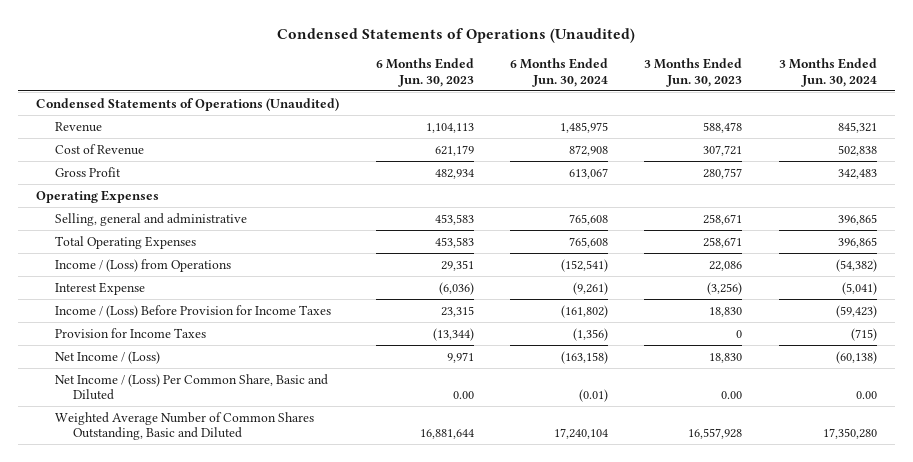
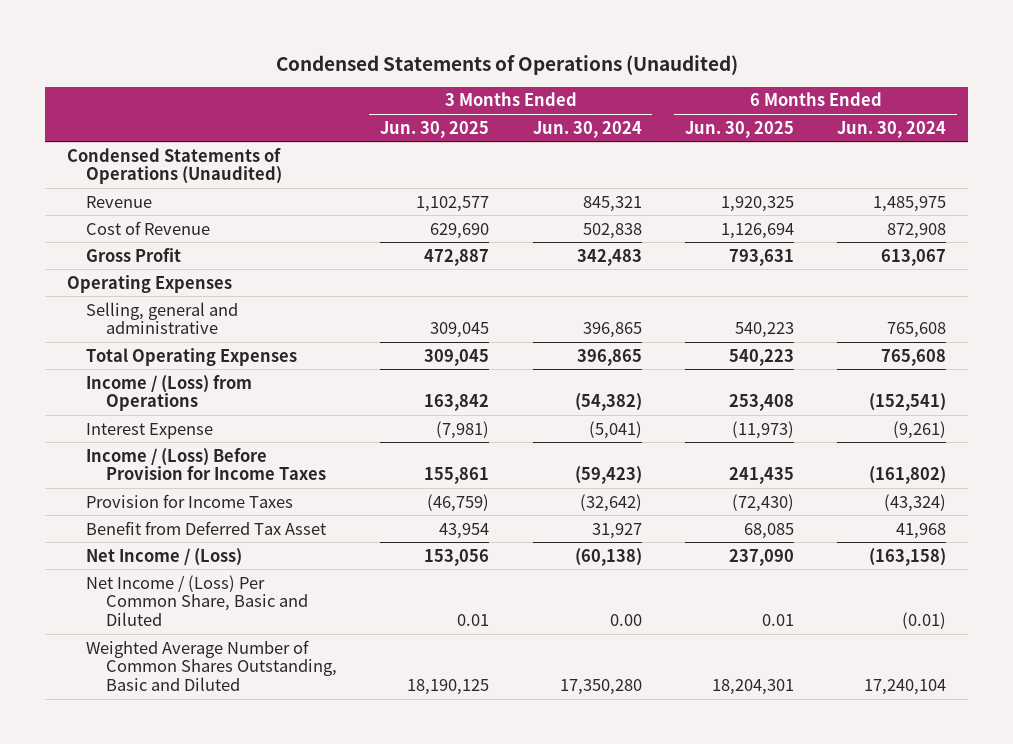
[375,58,474,87] 6 Months Ended Jun. 30, 2023 -> none
[644,58,743,87] 3 Months Ended Jun. 30, 2023 -> none
none -> [380,120,490,138] Jun. 30, 2025
none -> [684,120,794,138] Jun. 30, 2025
[572,327,608,341] (1,356) -> [884,493,947,512] (43,324)
[850,327,877,341] (715) -> [579,493,642,512] (32,642)
none -> [86,520,327,535] Benefit from Deferred Tax Asset

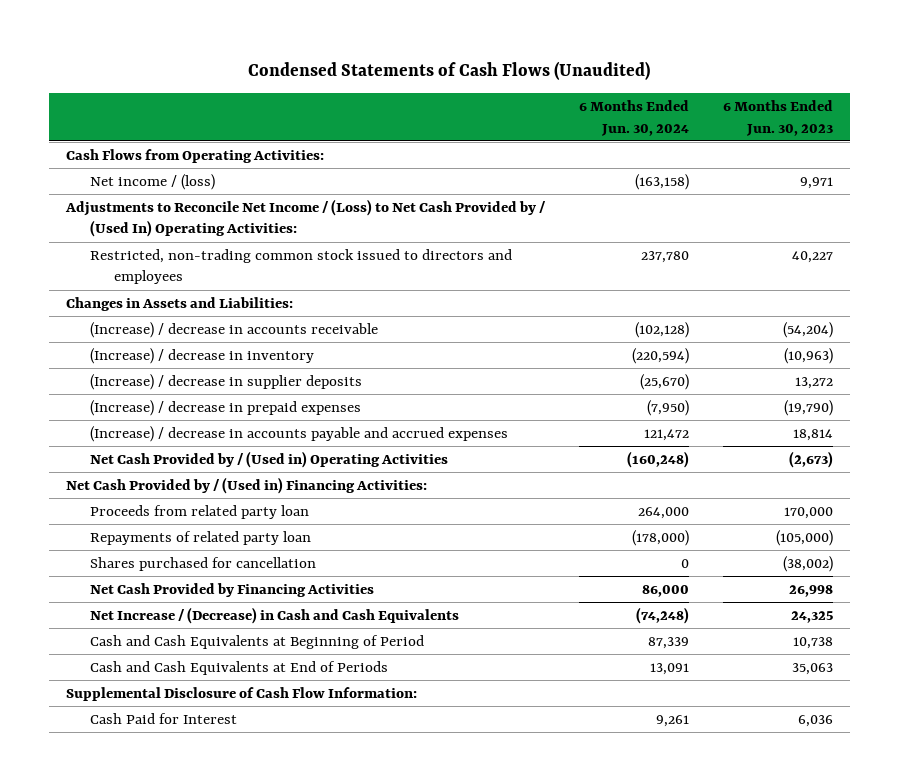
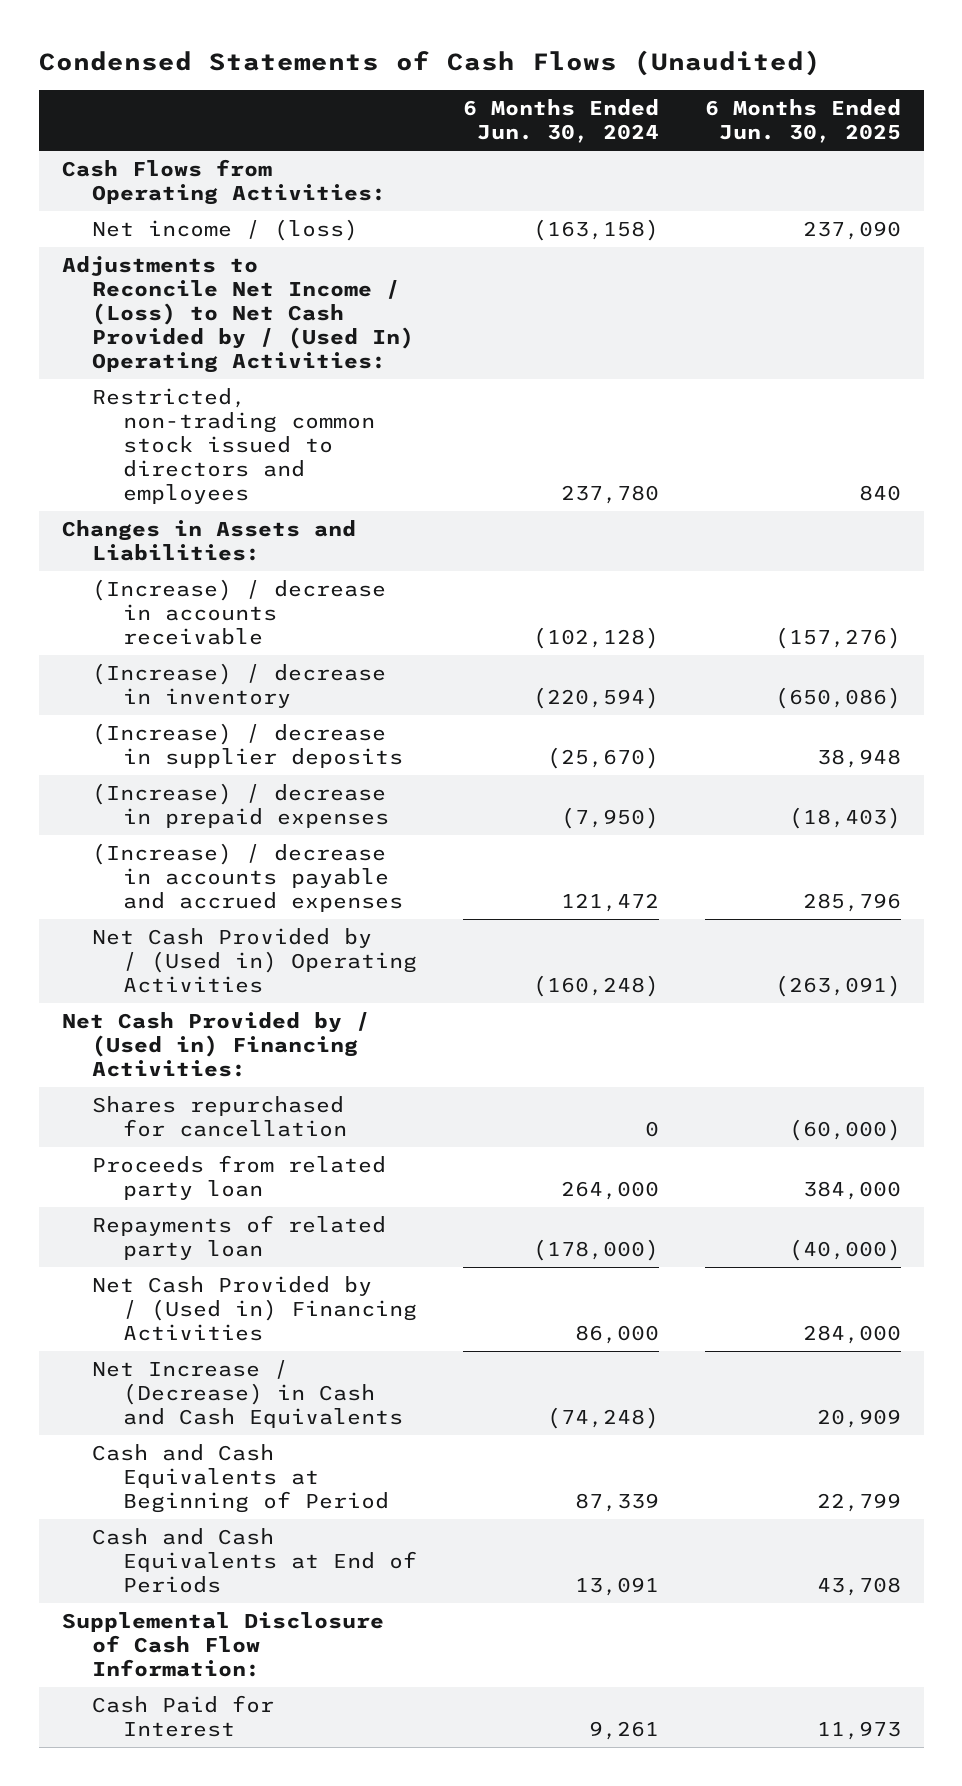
[722,100,833,136] 6 Months Ended Jun. 30, 2023 -> none
none -> [704,99,901,144] 6 Months Ended Jun. 30, 2025
none -> [92,1096,347,1138] Shares repurchased for cancellation
[90,557,317,572] Shares purchased for cancellation -> none
[90,583,375,598] Net Cash Provided by Financing Activities -> [92,1276,417,1342] Net Cash Provided by / (Used in) Financing Activities

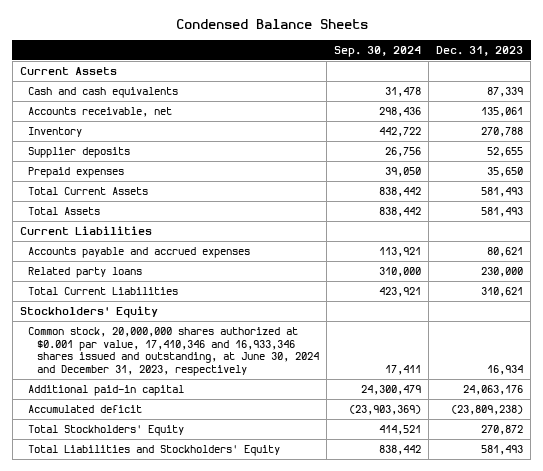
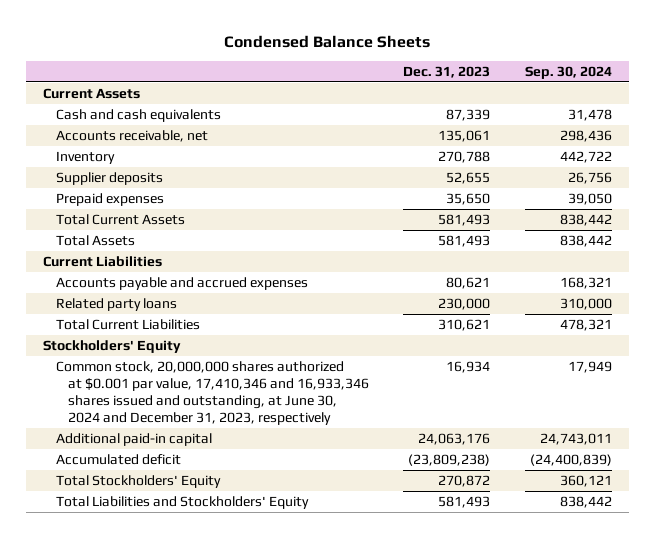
[379,247,422,258] 113,921 -> [559,276,612,289] 168,321
[379,287,422,298] 423,921 -> [559,318,612,331] 478,321
[385,364,422,375] 17,411 -> [567,360,612,373] 17,949
[361,385,422,396] 24,300,479 -> [539,432,612,445] 24,743,011
[349,405,422,416] (23,903,369) -> [529,453,612,466] (24,400,839)
[379,425,422,436] 414,521 -> [559,474,612,487] 360,121

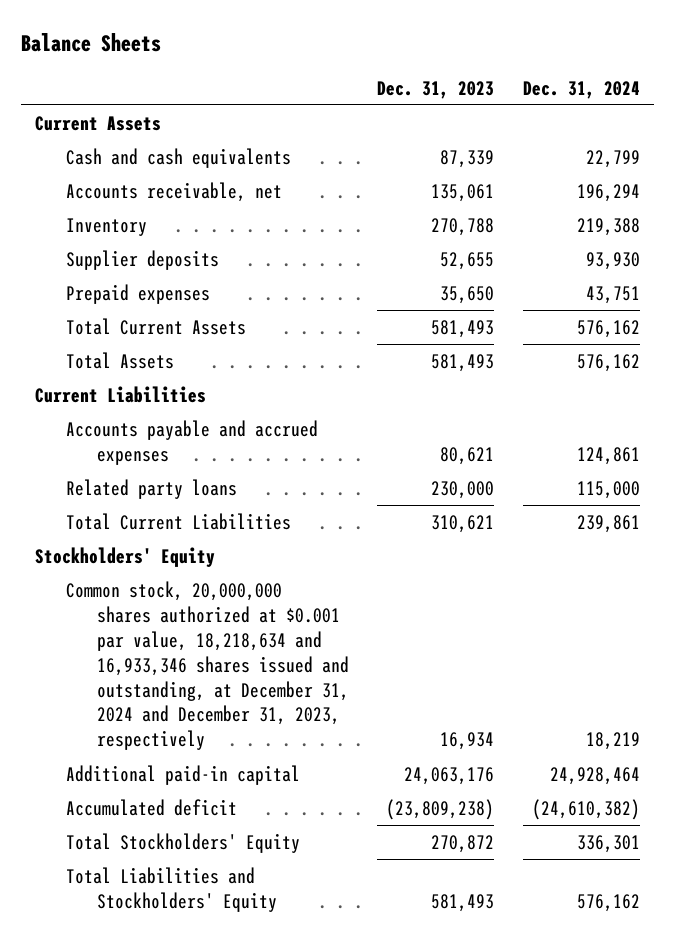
[224,35,431,49] Condensed Balance Sheets -> [20,32,161,52] Balance Sheets
[524,66,612,80] Sep. 30, 2024 -> none
none -> [522,80,640,99] Dec. 31, 2024
[55,360,370,426] Common stock, 20,000,000 shares authorized at $0.001 par value, 17,410,346 and 16,933,346 shares issued and outstanding, at June 30, 2024 and December 31, 2023, respectively -> [65,581,349,751] Common stock, 20,000,000 shares authorized at $0.001 par value, 18,218,634 and 16,933,346 shares issued and outstanding, at December 31, 2024 and December 31, 2023, respectively

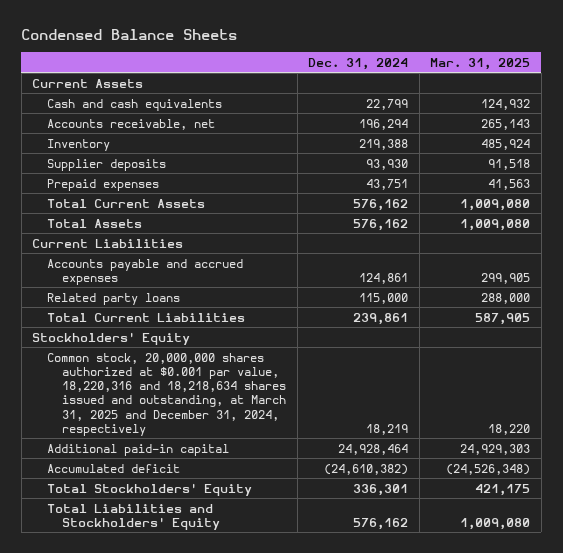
[20,32,161,52] Balance Sheets -> [21,29,238,41] Condensed Balance Sheets
[377,80,495,99] Dec. 31, 2023 -> none
none -> [430,57,531,70] Mar. 31, 2025
[65,581,349,751] Common stock, 20,000,000 shares authorized at $0.001 par value, 18,218,634 and 16,933,346 shares issued and outstanding, at December 31, 2024 and December 31, 2023, respectively -> [47,352,287,436] Common stock, 20,000,000 shares authorized at $0.001 par value, 18,220,316 and 18,218,634 shares issued and outstanding, at March 31, 2025 and December 31, 2024, respectively

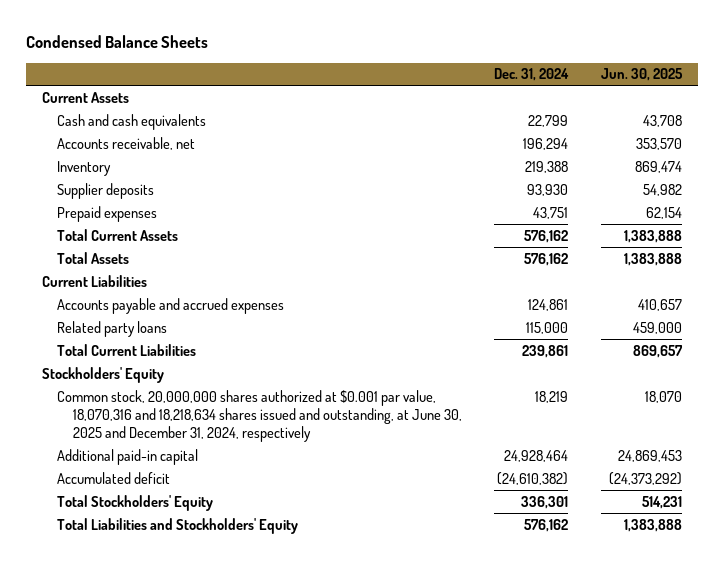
[430,57,531,70] Mar. 31, 2025 -> none
none -> [601,68,684,82] Jun. 30, 2025
[47,352,287,436] Common stock, 20,000,000 shares authorized at $0.001 par value, 18,220,316 and 18,218,634 shares issued and outstanding, at March 31, 2025 and December 31, 2024, respectively -> [57,389,462,443] Common stock, 20,000,000 shares authorized at $0.001 par value, 18,070,316 and 18,218,634 shares issued and outstanding, at June 30, 2025 and December 31, 2024, respectively

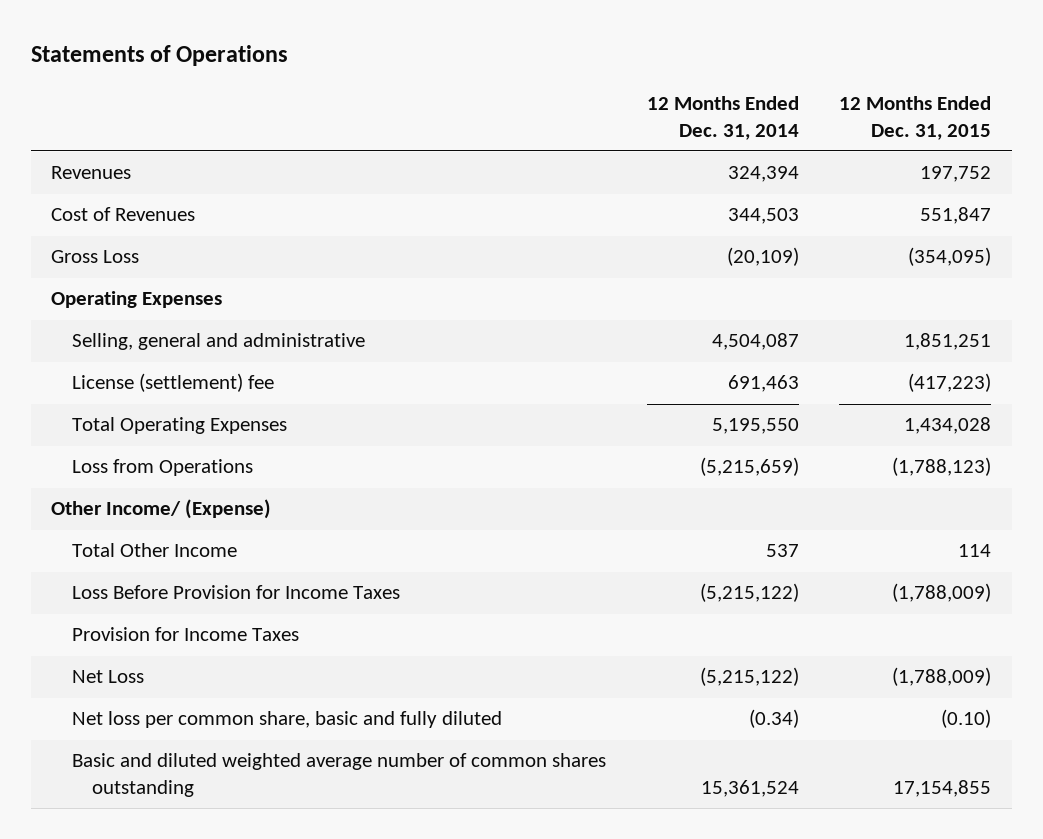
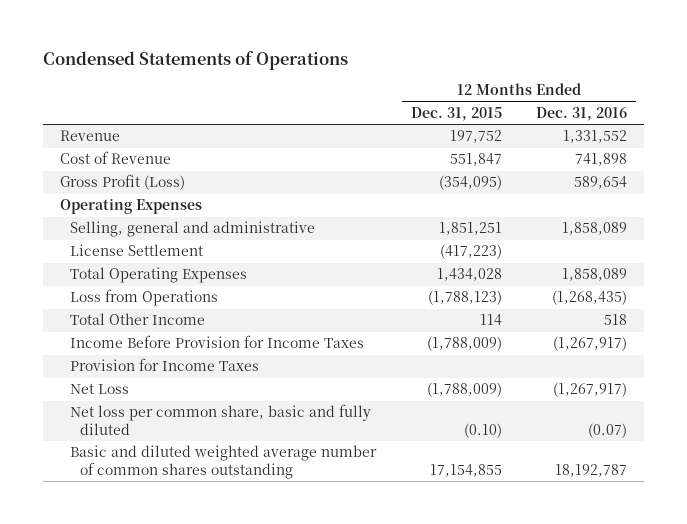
[30,45,288,67] Statements of Operations -> [42,50,348,70] Condensed Statements of Operations
[646,96,799,140] 12 Months Ended Dec. 31, 2014 -> none
none -> [536,107,628,122] Dec. 31, 2016
[51,166,132,180] Revenues -> [60,130,121,142] Revenue
[51,207,196,222] Cost of Revenues -> [60,151,172,165] Cost of Revenue
[51,250,140,264] Gross Loss -> [60,174,186,191] Gross Profit (Loss)
[71,373,274,393] License (settlement) fee -> [70,244,204,257] License Settlement
[51,499,272,520] Other Income/ (Expense) -> none
[71,585,400,600] Loss Before Provision for Income Taxes -> [70,335,365,349] Income Before Provision for Income Taxes

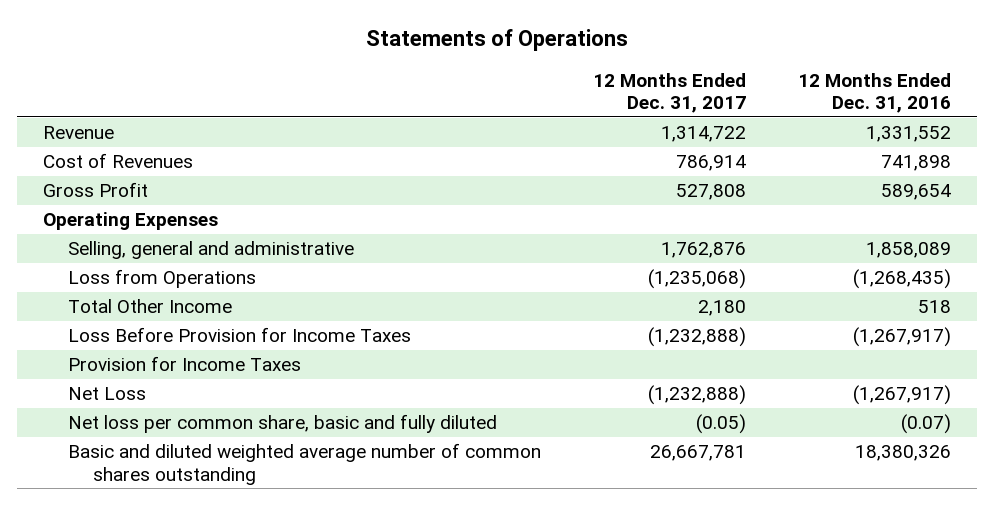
[42,50,348,70] Condensed Statements of Operations -> [365,29,628,52] Statements of Operations
[410,107,502,122] Dec. 31, 2015 -> none
none -> [593,72,747,114] 12 Months Ended Dec. 31, 2017
[60,151,172,165] Cost of Revenue -> [42,153,193,169] Cost of Revenues
[60,174,186,191] Gross Profit (Loss) -> [42,182,148,198] Gross Profit
[70,244,204,257] License Settlement -> none
[70,267,248,284] Total Operating Expenses -> none
[70,335,365,349] Income Before Provision for Income Taxes -> [68,327,412,343] Loss Before Provision for Income Taxes
[555,463,628,477] 18,192,787 -> [854,445,951,462] 18,380,326

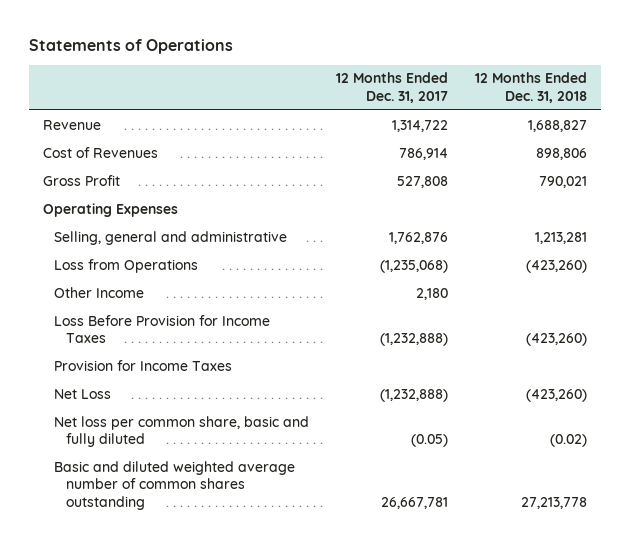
[797,72,951,114] 12 Months Ended Dec. 31, 2016 -> none
none -> [475,72,588,103] 12 Months Ended Dec. 31, 2018
[68,299,233,314] Total Other Income -> [54,286,145,298] Other Income

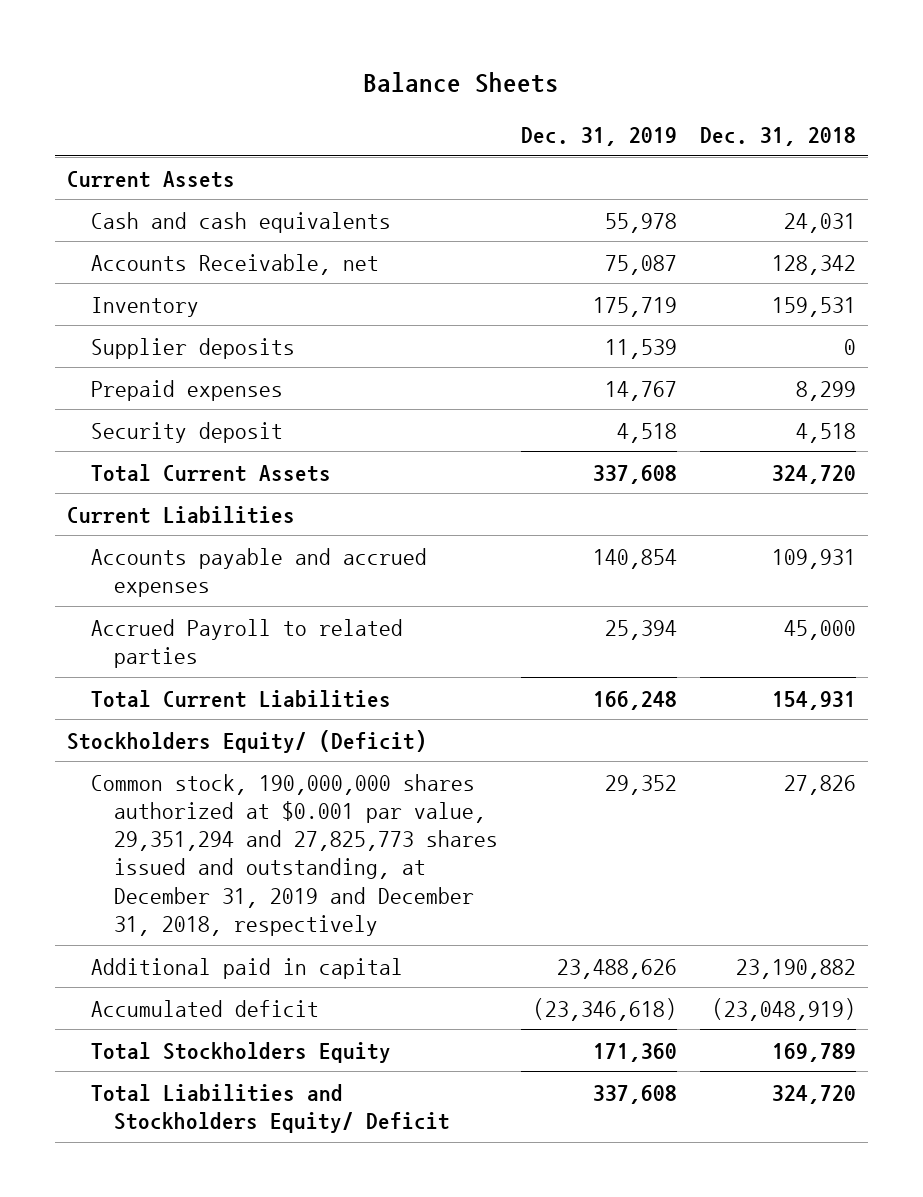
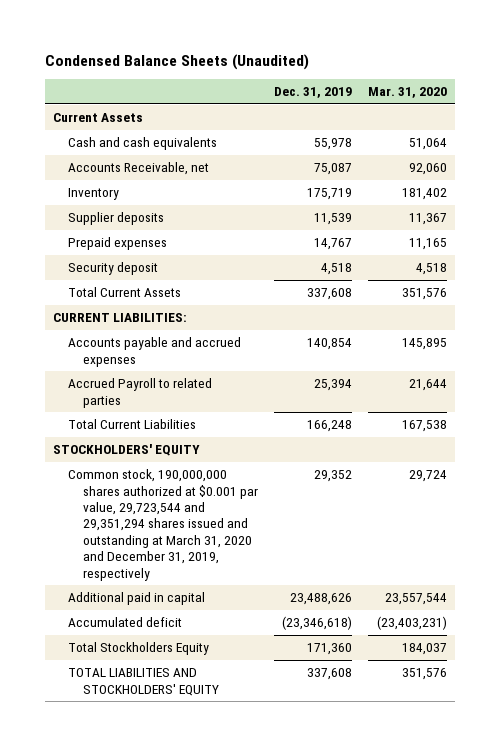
[363,71,560,93] Balance Sheets -> [45,53,310,70] Condensed Balance Sheets (Unaudited)
[700,126,857,146] Dec. 31, 2018 -> none
none -> [368,87,448,99] Mar. 31, 2020
[66,505,295,524] Current Liabilities -> [53,313,188,323] CURRENT LIABILITIES:
[66,729,427,753] Stockholders Equity/ (Deficit) -> [53,444,201,457] STOCKHOLDERS' EQUITY
[90,773,499,937] Common stock, 190,000,000 shares authorized at $0.001 par value, 29,351,294 and 27,825,773 shares issued and outstanding, at December 31, 2019 and December 31, 2018, respectively -> [68,469,259,581] Common stock, 190,000,000 shares authorized at $0.001 par value, 29,723,544 and 29,351,294 shares issued and outstanding at March 31, 2020 and December 31, 2019, respectively
[90,1083,451,1133] Total Liabilities and Stockholders Equity/ Deficit -> [68,668,220,696] TOTAL LIABILITIES AND STOCKHOLDERS' EQUITY

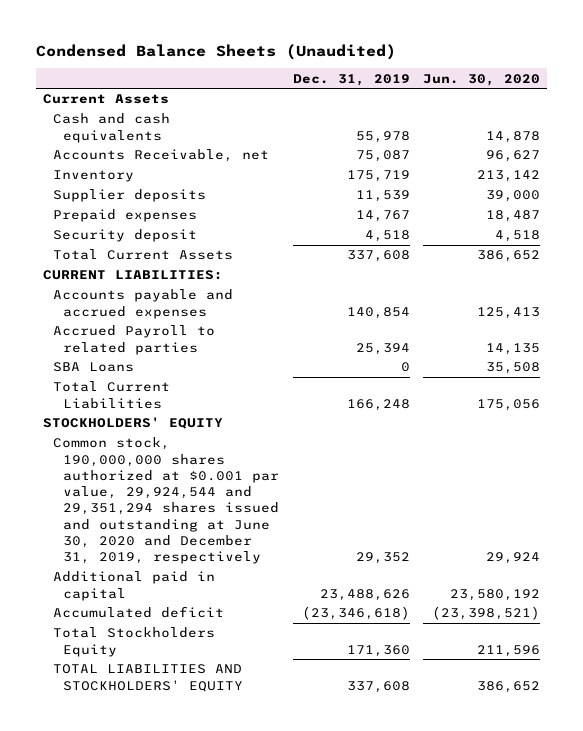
[368,87,448,99] Mar. 31, 2020 -> none
none -> [423,73,541,86] Jun. 30, 2020
none -> [53,362,135,373] SBA Loans
[68,469,259,581] Common stock, 190,000,000 shares authorized at $0.001 par value, 29,723,544 and 29,351,294 shares issued and outstanding at March 31, 2020 and December 31, 2019, respectively -> [53,437,280,565] Common stock, 190,000,000 shares authorized at $0.001 par value, 29,924,544 and 29,351,294 shares issued and outstanding at June 30, 2020 and December 31, 2019, respectively

